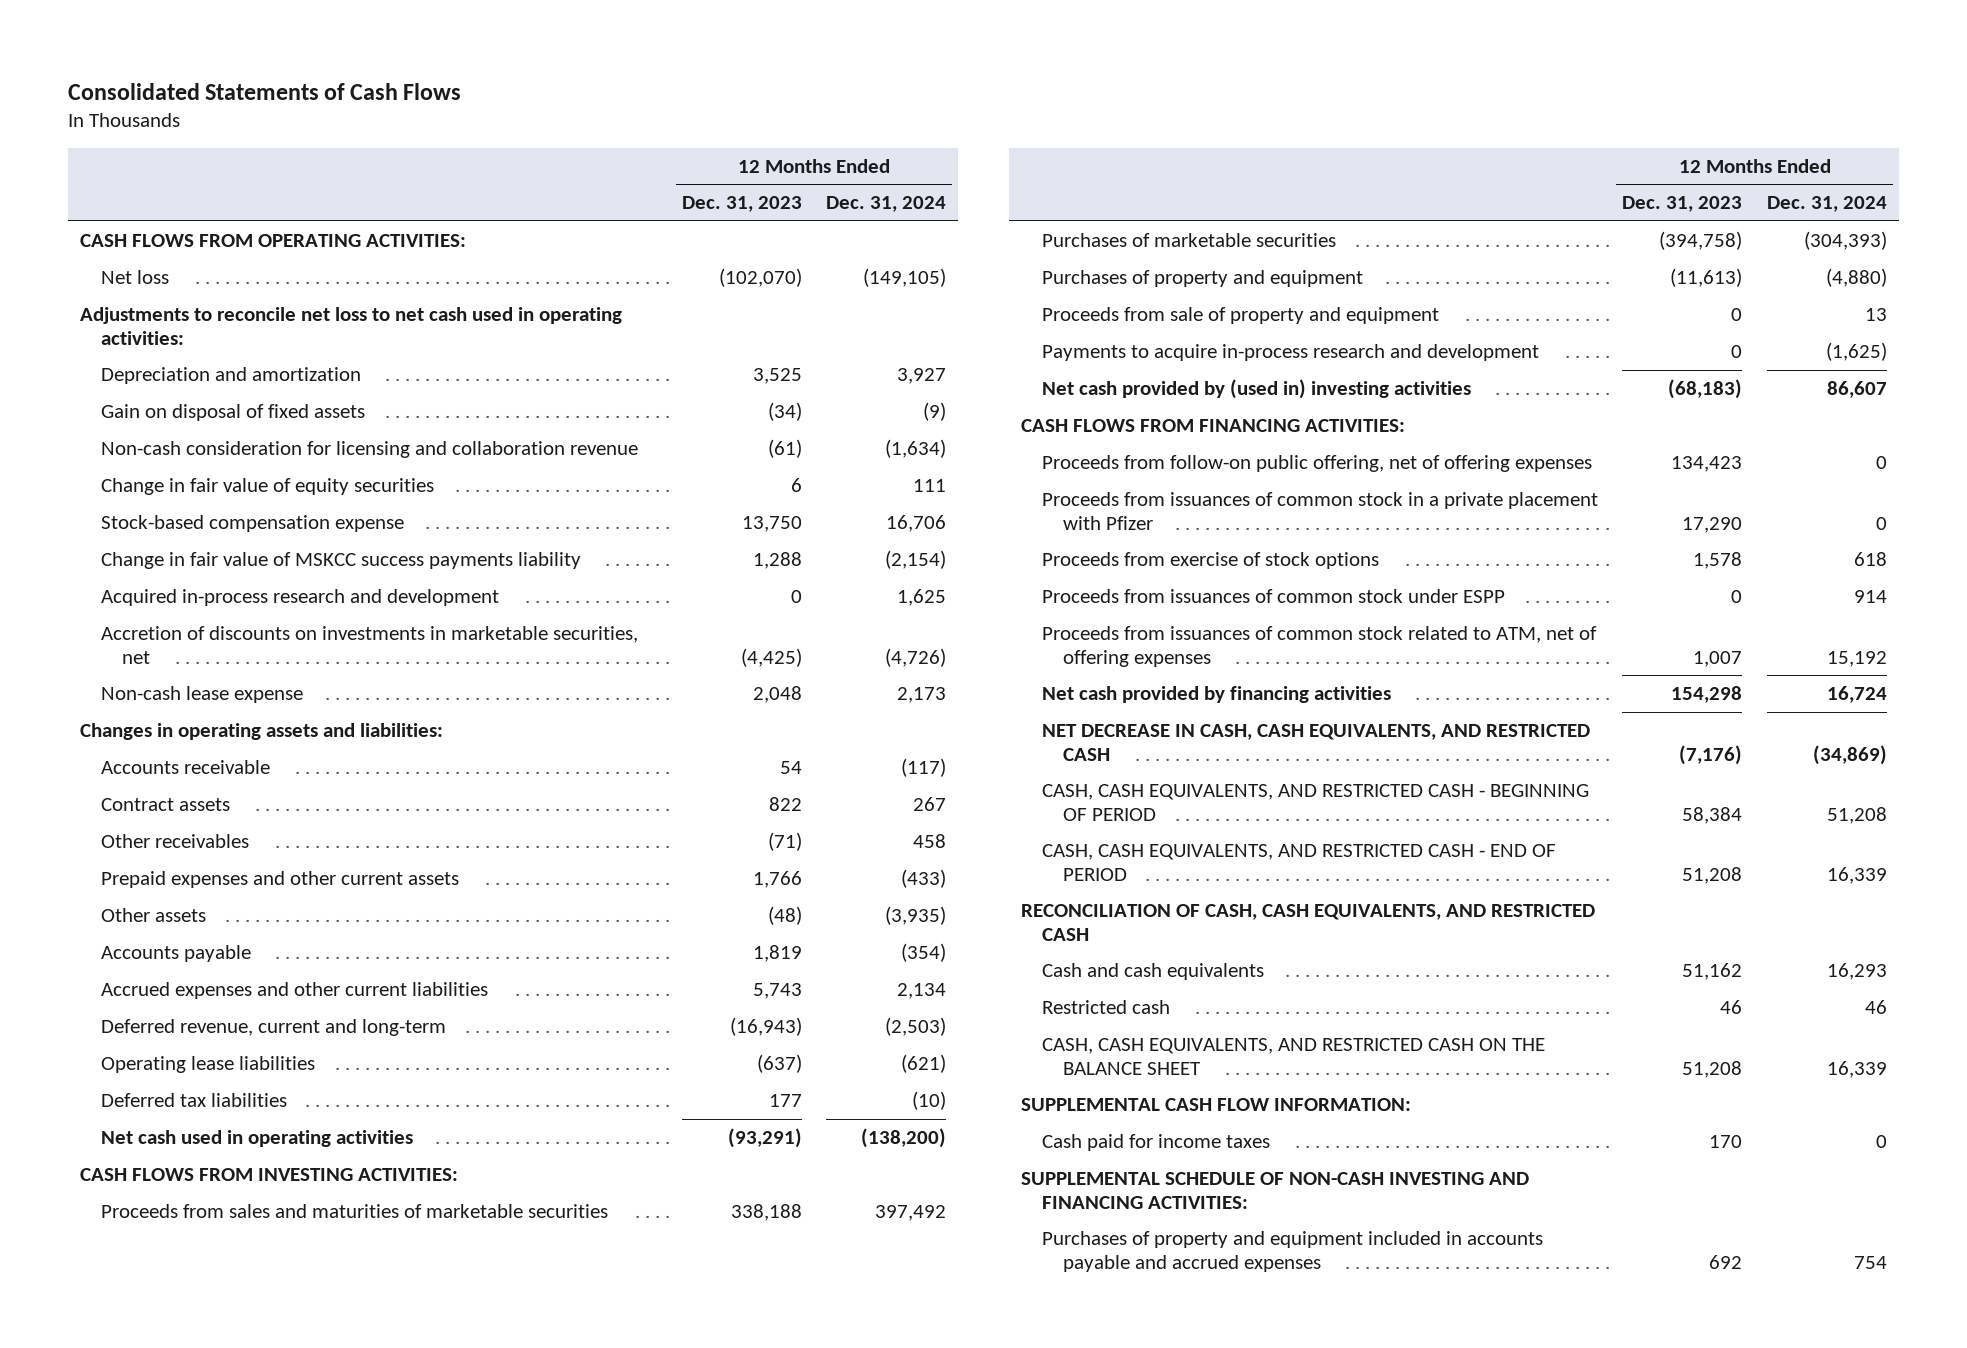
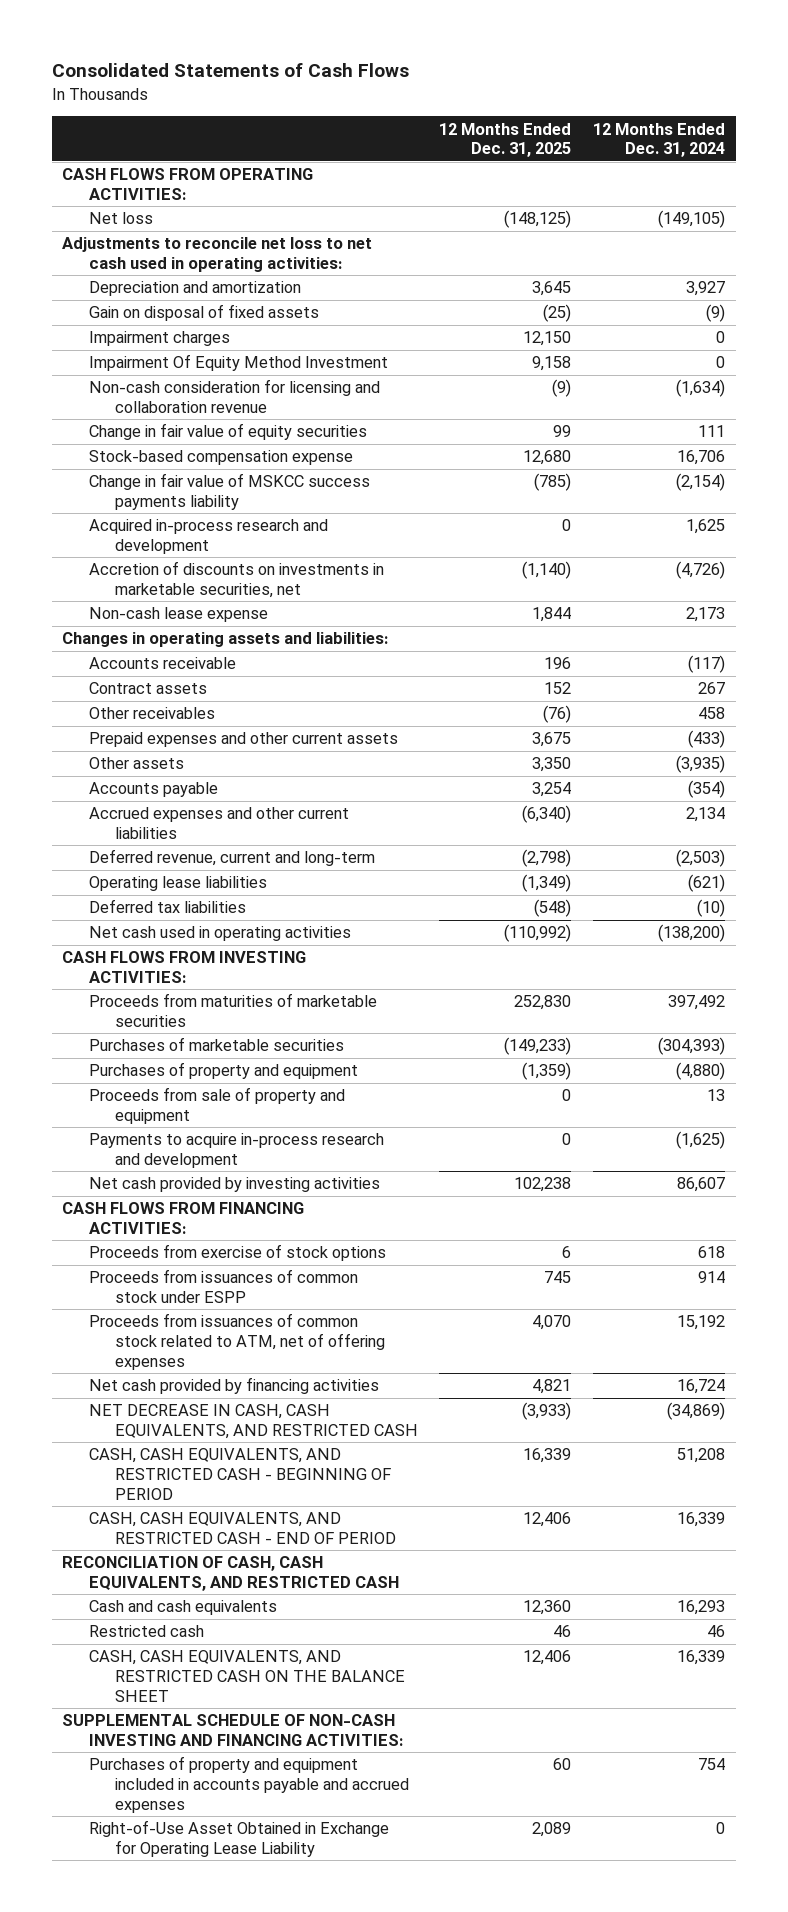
[681,196,802,213] Dec. 31, 2023 -> none
none -> [439,122,572,158] 12 Months Ended Dec. 31, 2025
none -> [88,331,230,347] Impairment charges
none -> [88,354,388,372] Impairment Of Equity Method Investment
[101,1203,609,1218] Proceeds from sales and maturities of marketable securities -> [88,993,377,1028] Proceeds from maturities of marketable securities
[1042,378,1472,399] Net cash provided by (used in) investing activities -> [88,1177,380,1193] Net cash provided by investing activities
[1042,454,1593,472] Proceeds from follow-on public offering, net of offering expenses -> none
[1042,491,1599,530] Proceeds from issuances of common stock in a private placement with Pfizer -> none
[1021,1097,1412,1111] SUPPLEMENTAL CASH FLOW INFORMATION: -> none
[1042,1133,1271,1151] Cash paid for income taxes -> none
none -> [88,1820,389,1858] Right-of-Use Asset Obtained in Exchange for Operating Lease Liability

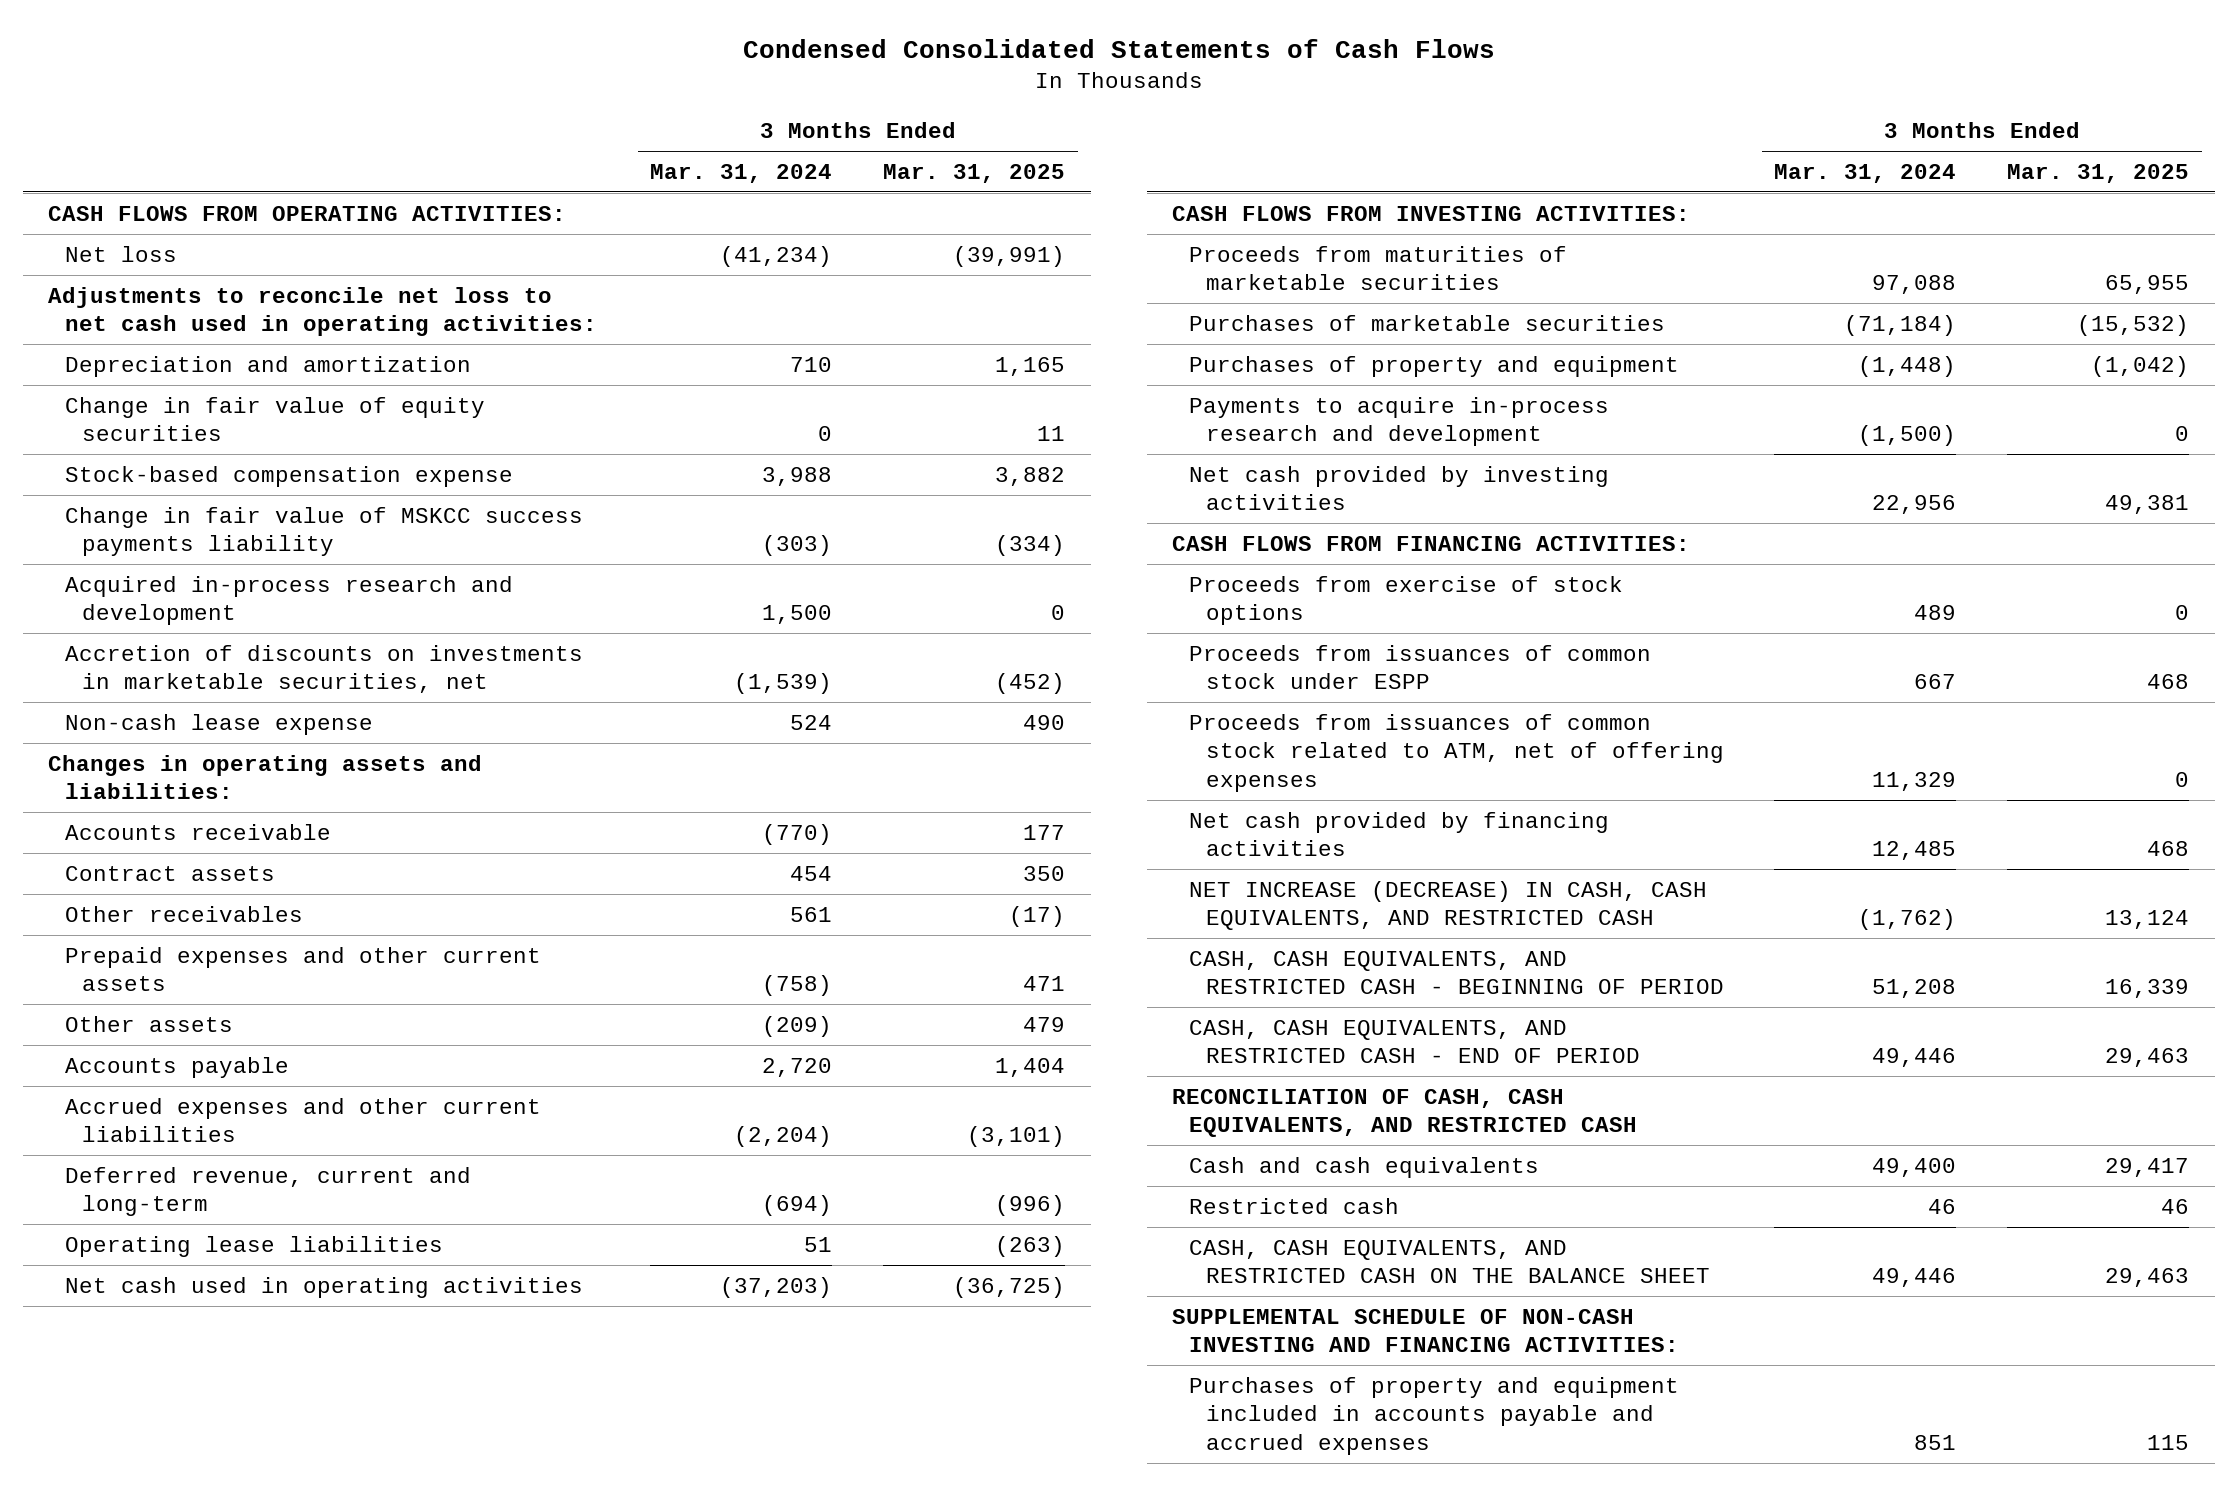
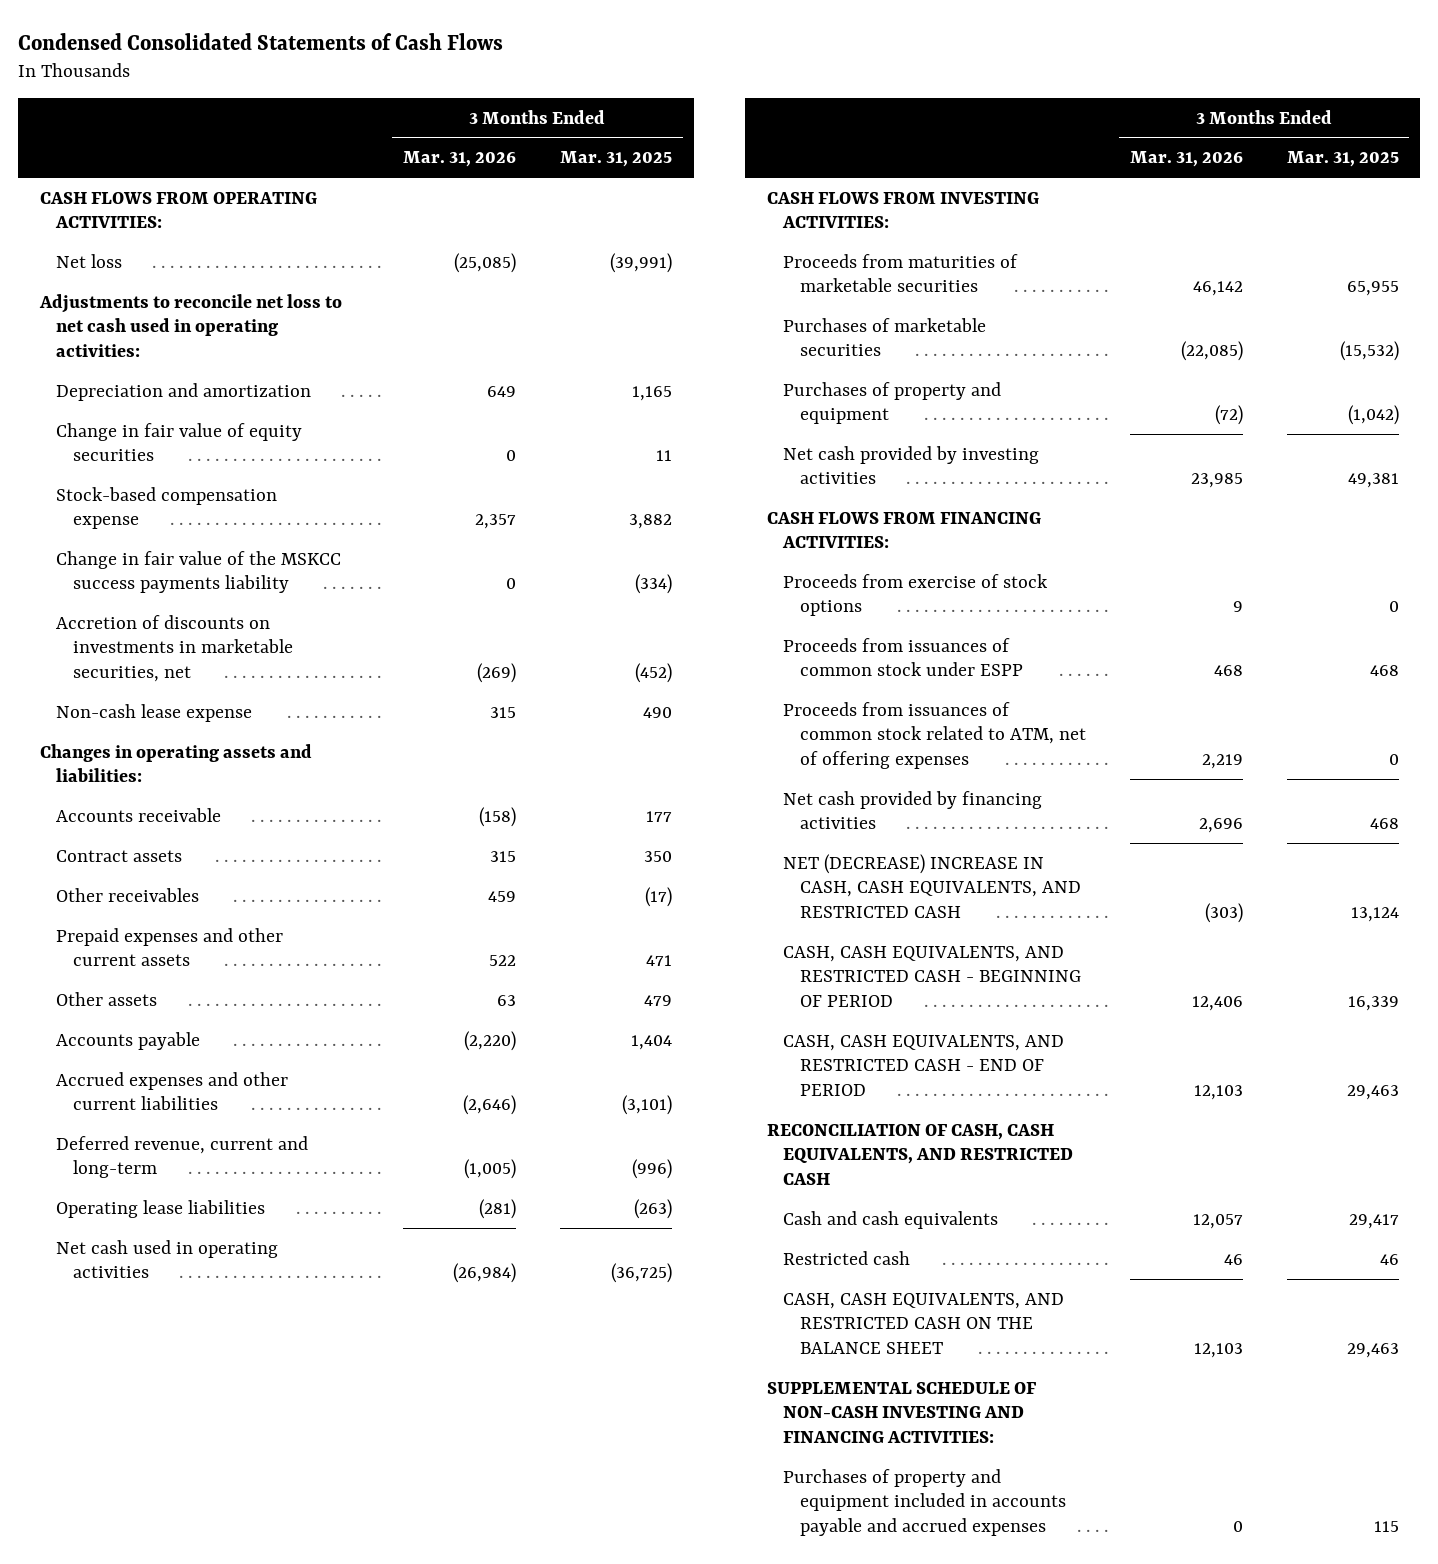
[650,163,833,183] Mar. 31, 2024 -> none
none -> [402,151,516,168] Mar. 31, 2026
[64,575,513,626] Acquired in-process research and development -> none
[64,506,583,557] Change in fair value of MSKCC success payments liability -> [56,550,342,594] Change in fair value of the MSKCC success payments liability
[1188,396,1609,447] Payments to acquire in-process research and development -> none
[1188,880,1707,931] NET INCREASE (DECREASE) IN CASH, CASH EQUIVALENTS, AND RESTRICTED CASH -> [783,853,1081,918] NET (DECREASE) INCREASE IN CASH, CASH EQUIVALENTS, AND RESTRICTED CASH

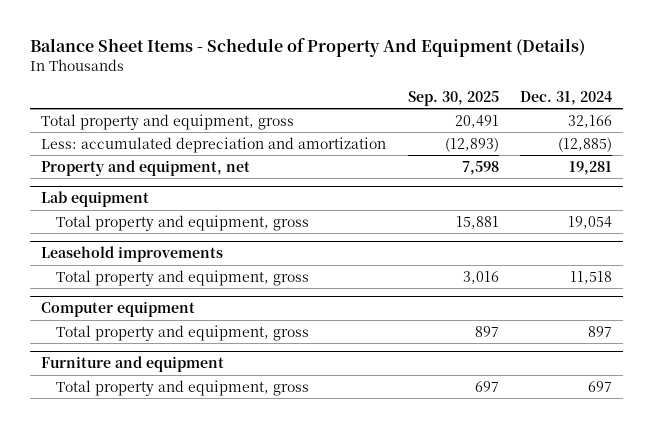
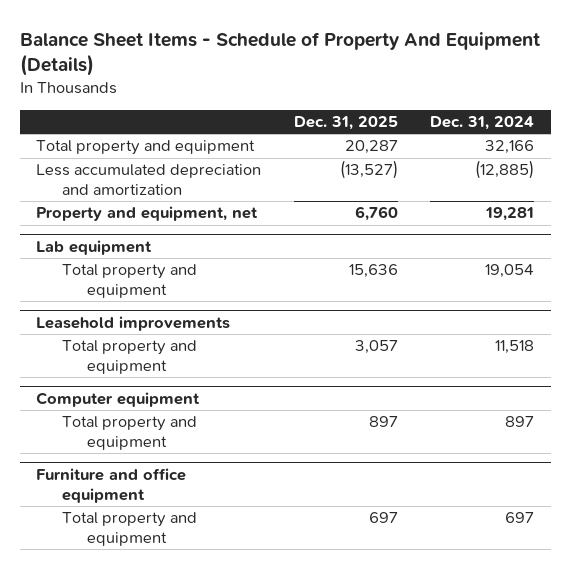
[407,90,499,106] Sep. 30, 2025 -> none
none -> [293,116,398,131] Dec. 31, 2025
[40,113,294,130] Total property and equipment, gross -> [36,140,256,156] Total property and equipment
[40,136,386,153] Less: accumulated depreciation and amortization -> [36,164,262,195] Less accumulated depreciation and amortization
[56,214,310,231] Total property and equipment, gross -> [61,264,197,298] Total property and equipment
[56,269,310,286] Total property and equipment, gross -> [61,340,197,374] Total property and equipment
[56,324,310,341] Total property and equipment, gross -> [61,416,197,450] Total property and equipment
[40,356,224,373] Furniture and equipment -> [36,468,187,503] Furniture and office equipment
[56,379,310,396] Total property and equipment, gross -> [61,512,197,546] Total property and equipment

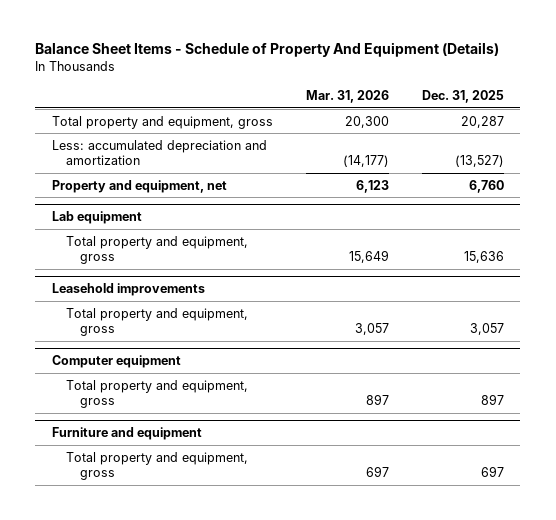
[430,116,535,131] Dec. 31, 2024 -> none
none -> [305,89,389,103] Mar. 31, 2026
[36,140,256,156] Total property and equipment -> [51,115,273,129] Total property and equipment, gross
[36,164,262,195] Less accumulated depreciation and amortization -> [51,139,267,166] Less: accumulated depreciation and amortization
[61,264,197,298] Total property and equipment -> [65,235,248,265] Total property and equipment, gross
[61,340,197,374] Total property and equipment -> [65,307,248,337] Total property and equipment, gross
[61,416,197,450] Total property and equipment -> [65,379,248,409] Total property and equipment, gross
[36,468,187,503] Furniture and office equipment -> [51,427,202,441] Furniture and equipment
[61,512,197,546] Total property and equipment -> [65,451,248,481] Total property and equipment, gross

